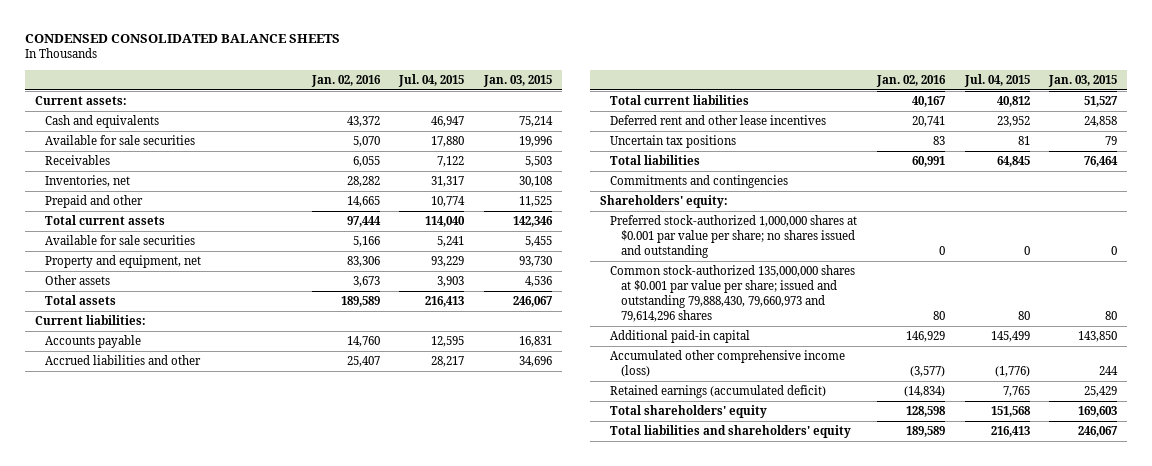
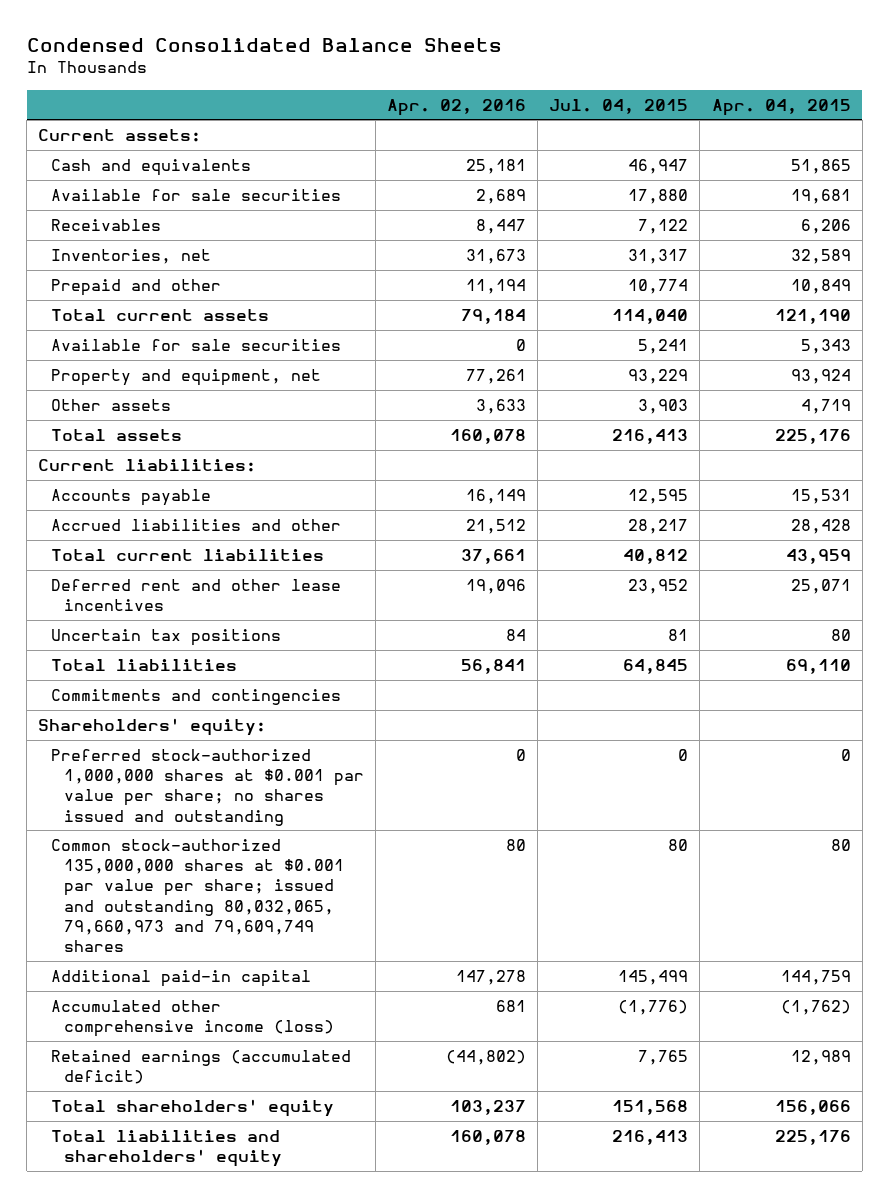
[25,33,341,43] CONDENSED CONSOLIDATED BALANCE SHEETS -> [26,37,502,52] Condensed Consolidated Balance Sheets
[310,74,381,87] Jan. 02, 2016 -> none
[482,74,552,87] Jan. 03, 2015 -> none
none -> [386,98,526,116] Apr. 02, 2016
none -> [711,98,851,116] Apr. 04, 2015
[610,265,856,322] Common stock-authorized 135,000,000 shares at $0.001 par value per share; issued and outstanding 79,888,430, 79,660,973 and 79,614,296 shares -> [51,839,344,953] Common stock-authorized 135,000,000 shares at $0.001 par value per share; issued and outstanding 80,032,065, 79,660,973 and 79,609,749 shares

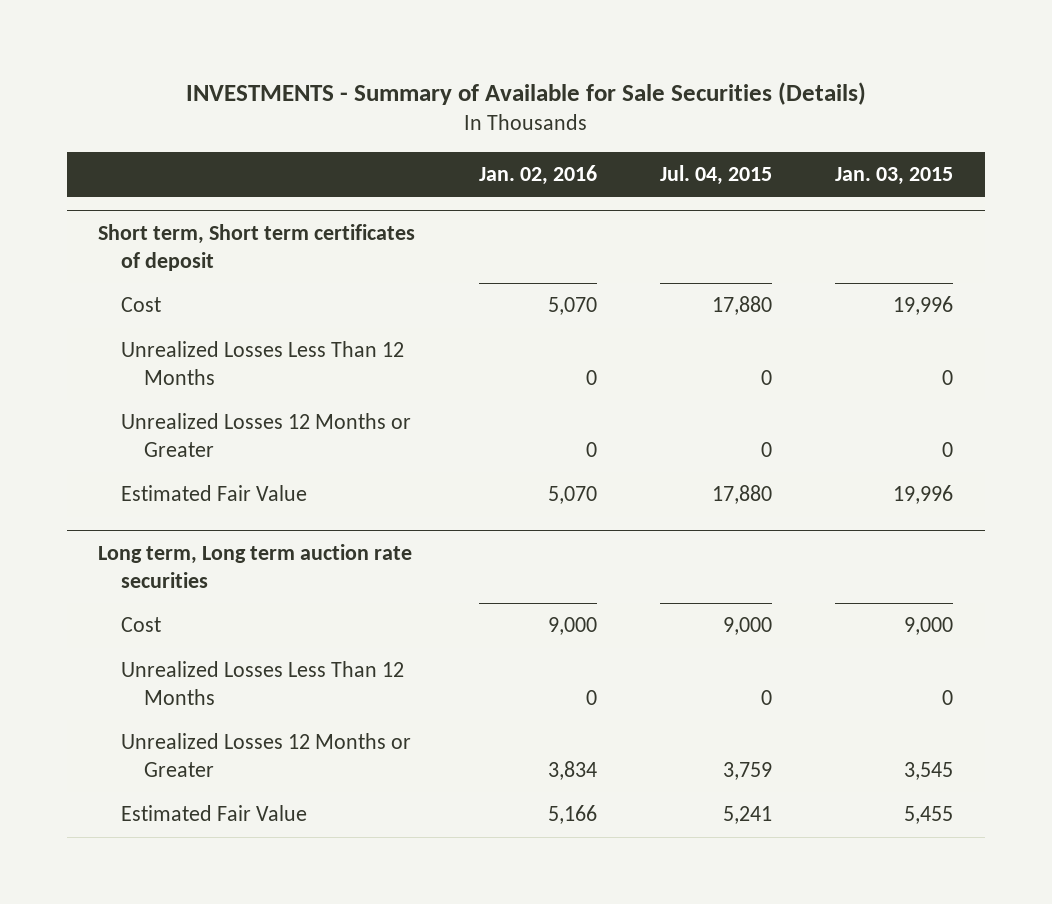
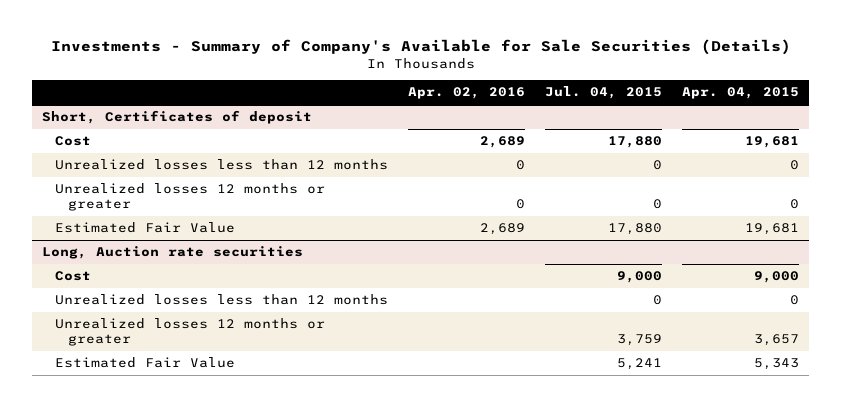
[185,81,866,105] INVESTMENTS - Summary of Available for Sale Securities (Details) -> [50,39,791,56] Investments - Summary of Company's Available for Sale Securities (Details)
[478,164,597,185] Jan. 02, 2016 -> none
[835,166,954,185] Jan. 03, 2015 -> none
none -> [408,87,526,100] Apr. 02, 2016
none -> [682,87,800,100] Apr. 04, 2015
[98,224,416,271] Short term, Short term certificates of deposit -> [42,110,313,125] Short, Certificates of deposit
[121,341,405,386] Unrealized Losses Less Than 12 Months -> [55,159,389,171] Unrealized losses less than 12 months
[121,413,412,458] Unrealized Losses 12 Months or Greater -> [55,183,326,212] Unrealized losses 12 months or greater
[98,544,413,588] Long term, Long term auction rate securities -> [42,246,304,260] Long, Auction rate securities
[121,661,405,706] Unrealized Losses Less Than 12 Months -> [55,294,389,306] Unrealized losses less than 12 months
[121,733,412,778] Unrealized Losses 12 Months or Greater -> [55,318,326,347] Unrealized losses 12 months or greater

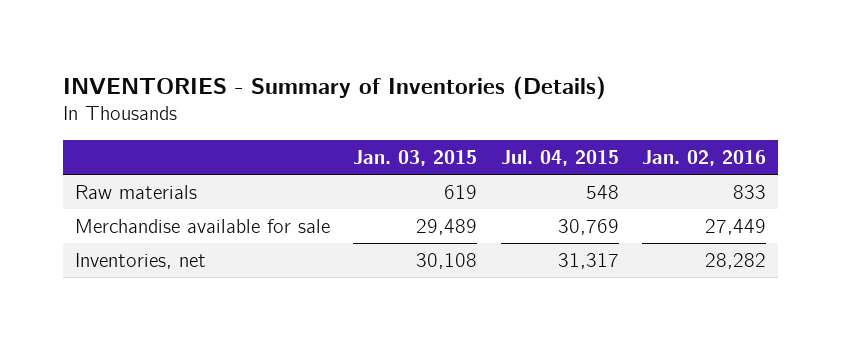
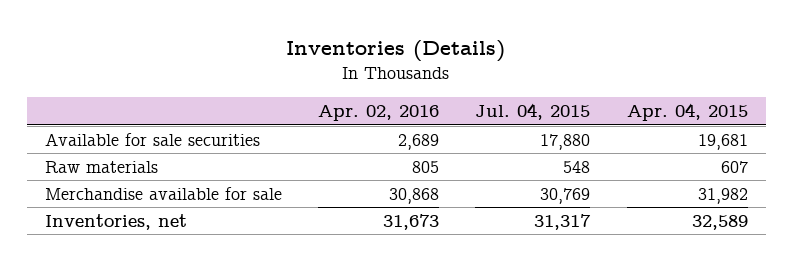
[63,75,607,100] INVENTORIES - Summary of Inventories (Details) -> [286,39,506,62] Inventories (Details)
[353,149,478,166] Jan. 03, 2015 -> none
[642,149,767,166] Jan. 02, 2016 -> none
none -> [318,105,440,122] Apr. 02, 2016
none -> [626,103,748,122] Apr. 04, 2015
none -> [44,132,260,146] Available for sale securities

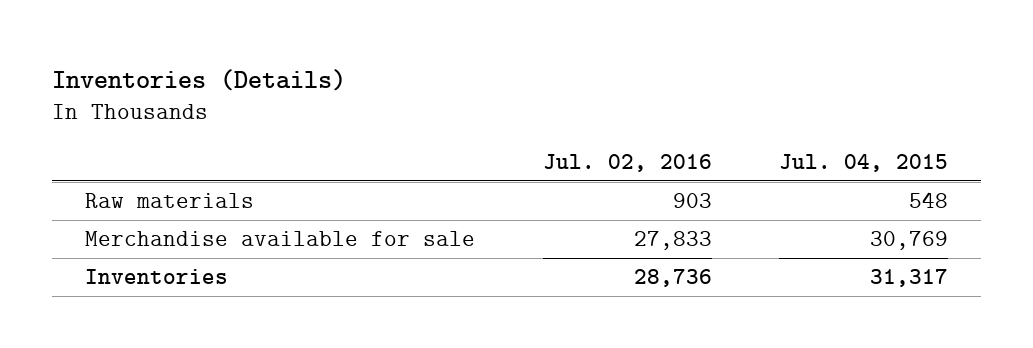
[318,105,440,122] Apr. 02, 2016 -> none
[626,103,748,122] Apr. 04, 2015 -> none
none -> [542,153,712,172] Jul. 02, 2016
[44,132,260,146] Available for sale securities -> none
[44,213,187,230] Inventories, net -> [85,269,229,285] Inventories

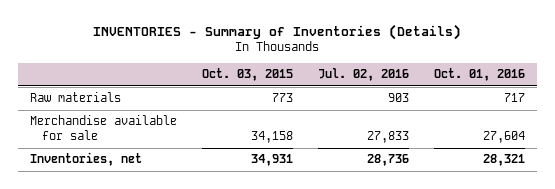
[51,68,346,91] Inventories (Details) -> [93,23,462,40] INVENTORIES - Summary of Inventories (Details)
[778,153,948,172] Jul. 04, 2015 -> none
none -> [202,68,294,82] Oct. 03, 2015
none -> [433,68,525,82] Oct. 01, 2016
[85,269,229,285] Inventories -> [30,152,143,167] Inventories, net

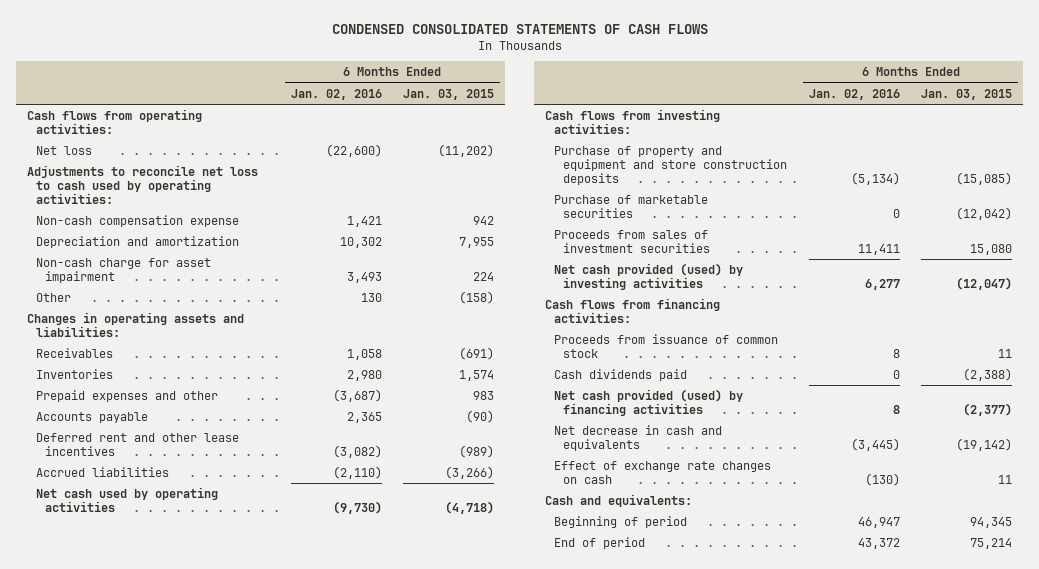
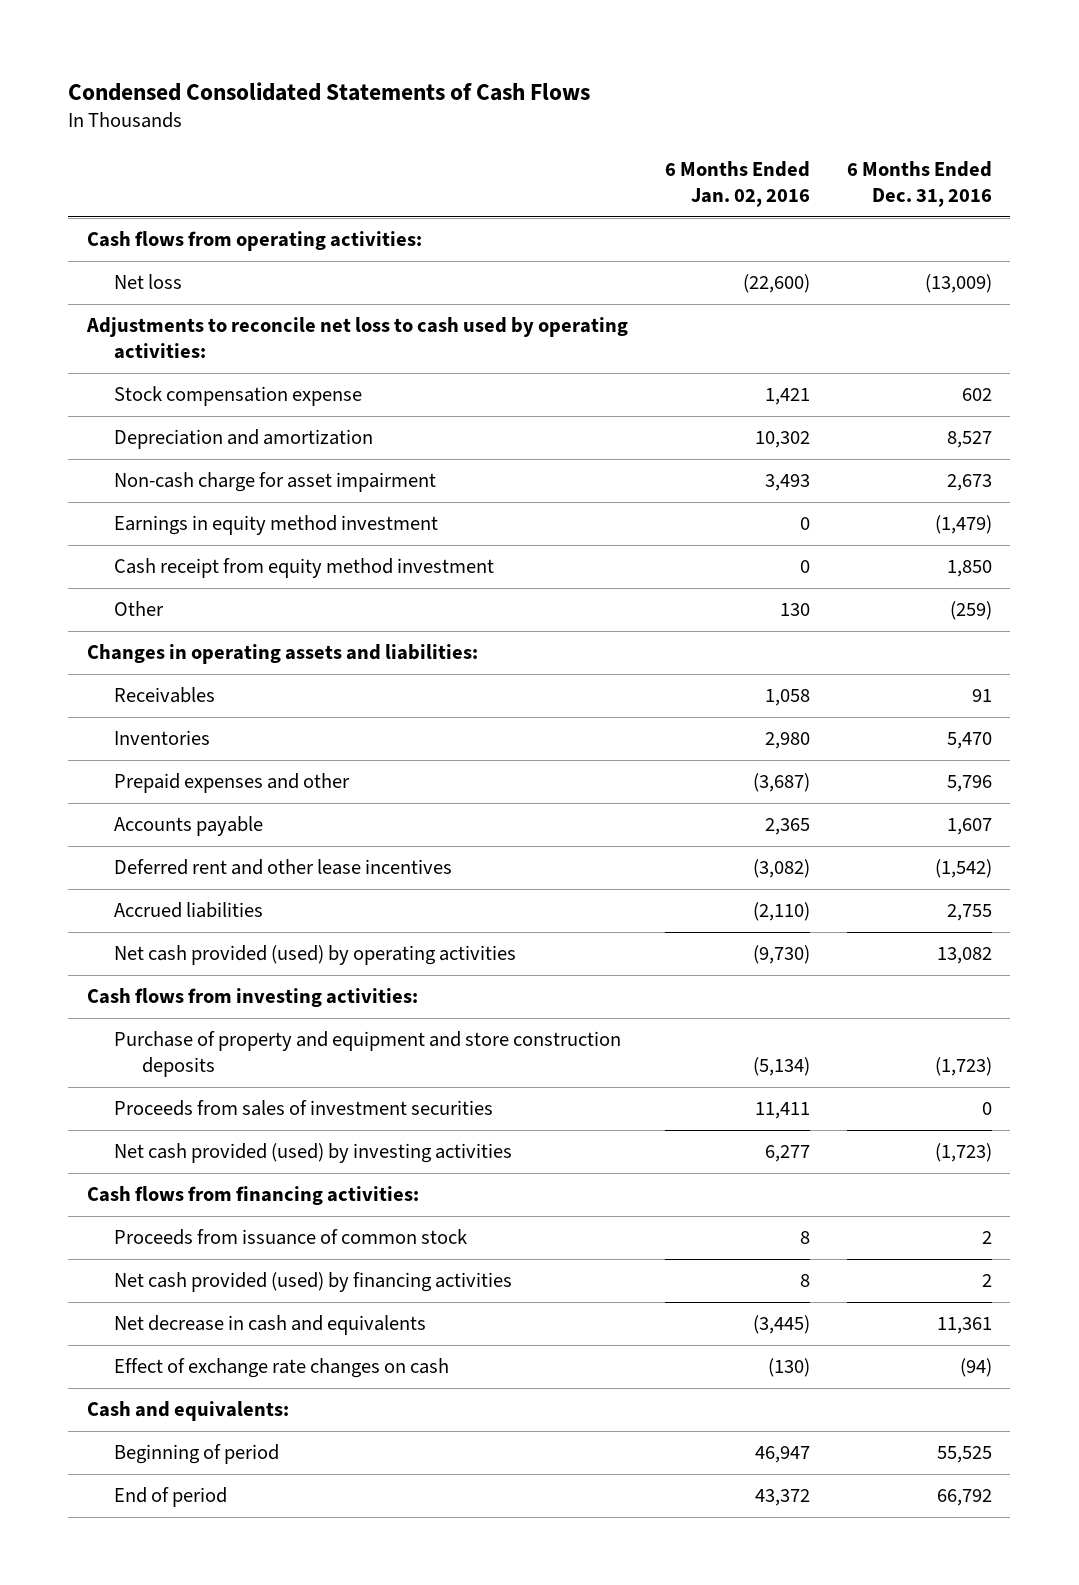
[331,23,708,34] CONDENSED CONSOLIDATED STATEMENTS OF CASH FLOWS -> [68,81,591,101] Condensed Consolidated Statements of Cash Flows
[403,88,495,100] Jan. 03, 2015 -> none
none -> [846,160,992,208] 6 Months Ended Dec. 31, 2016
[35,214,239,227] Non-cash compensation expense -> [114,385,363,406] Stock compensation expense
none -> [114,514,439,535] Earnings in equity method investment
none -> [114,557,495,578] Cash receipt from equity method investment
[35,486,218,512] Net cash used by operating activities -> [114,944,517,965] Net cash provided (used) by operating activities
[554,194,709,218] Purchase of marketable securities -> none
[554,368,688,381] Cash dividends paid -> none

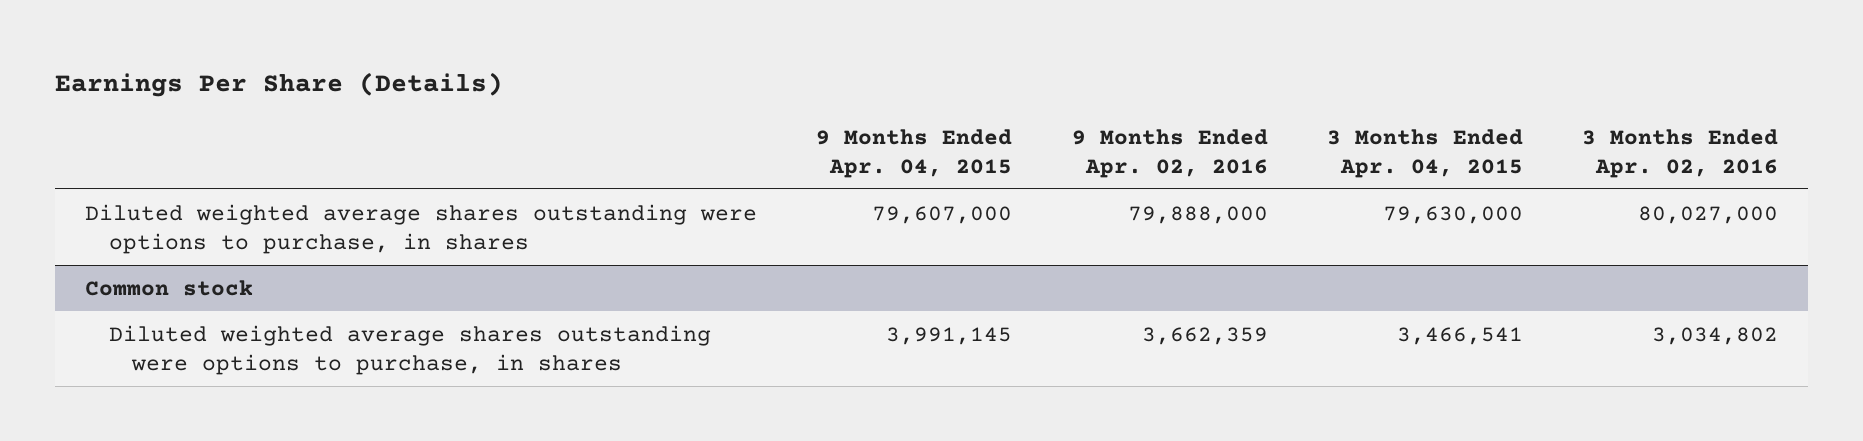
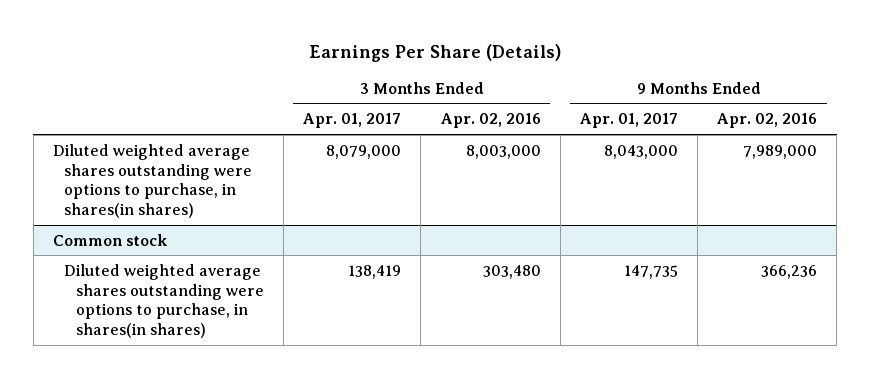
[816,128,1013,178] 9 Months Ended Apr. 04, 2015 -> none
[1327,128,1524,178] 3 Months Ended Apr. 04, 2015 -> none
none -> [303,113,402,129] Apr. 01, 2017
none -> [579,113,678,129] Apr. 01, 2017
[85,203,758,254] Diluted weighted average shares outstanding were options to purchase, in shares -> [52,143,253,219] Diluted weighted average shares outstanding were options to purchase, in shares(in shares)
[1127,205,1268,224] 79,888,000 -> [743,144,818,159] 7,989,000
[1638,205,1779,224] 80,027,000 -> [465,144,541,159] 8,003,000
[108,324,711,375] Diluted weighted average shares outstanding were options to purchase, in shares -> [64,263,264,339] Diluted weighted average shares outstanding were options to purchase, in shares(in shares)
[1141,326,1268,345] 3,662,359 -> [761,264,818,279] 366,236
[1652,326,1779,345] 3,034,802 -> [482,264,541,279] 303,480

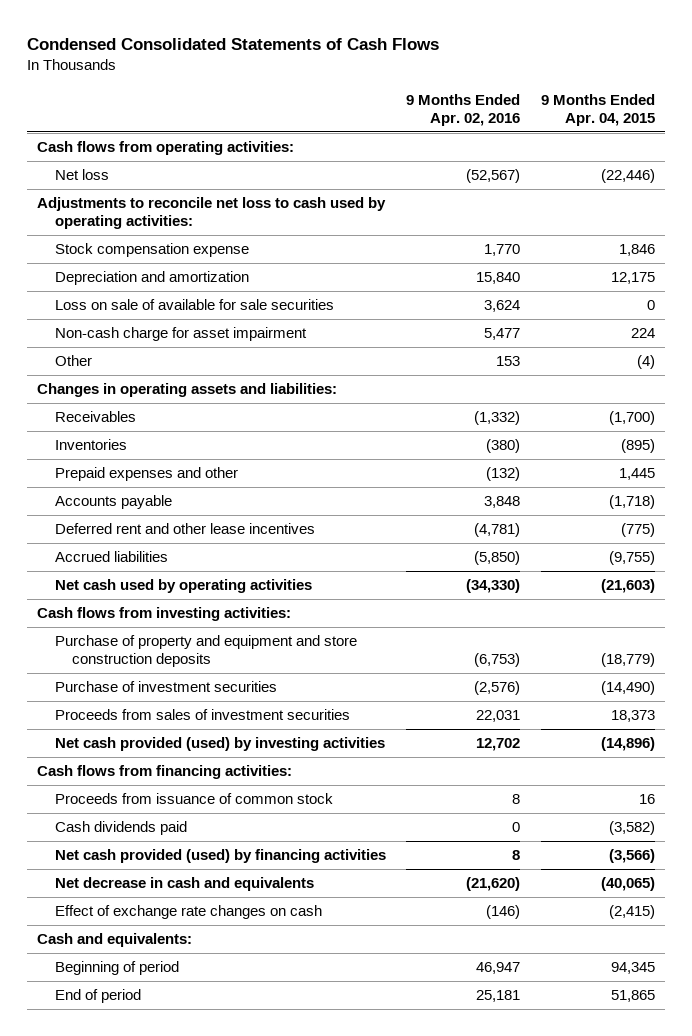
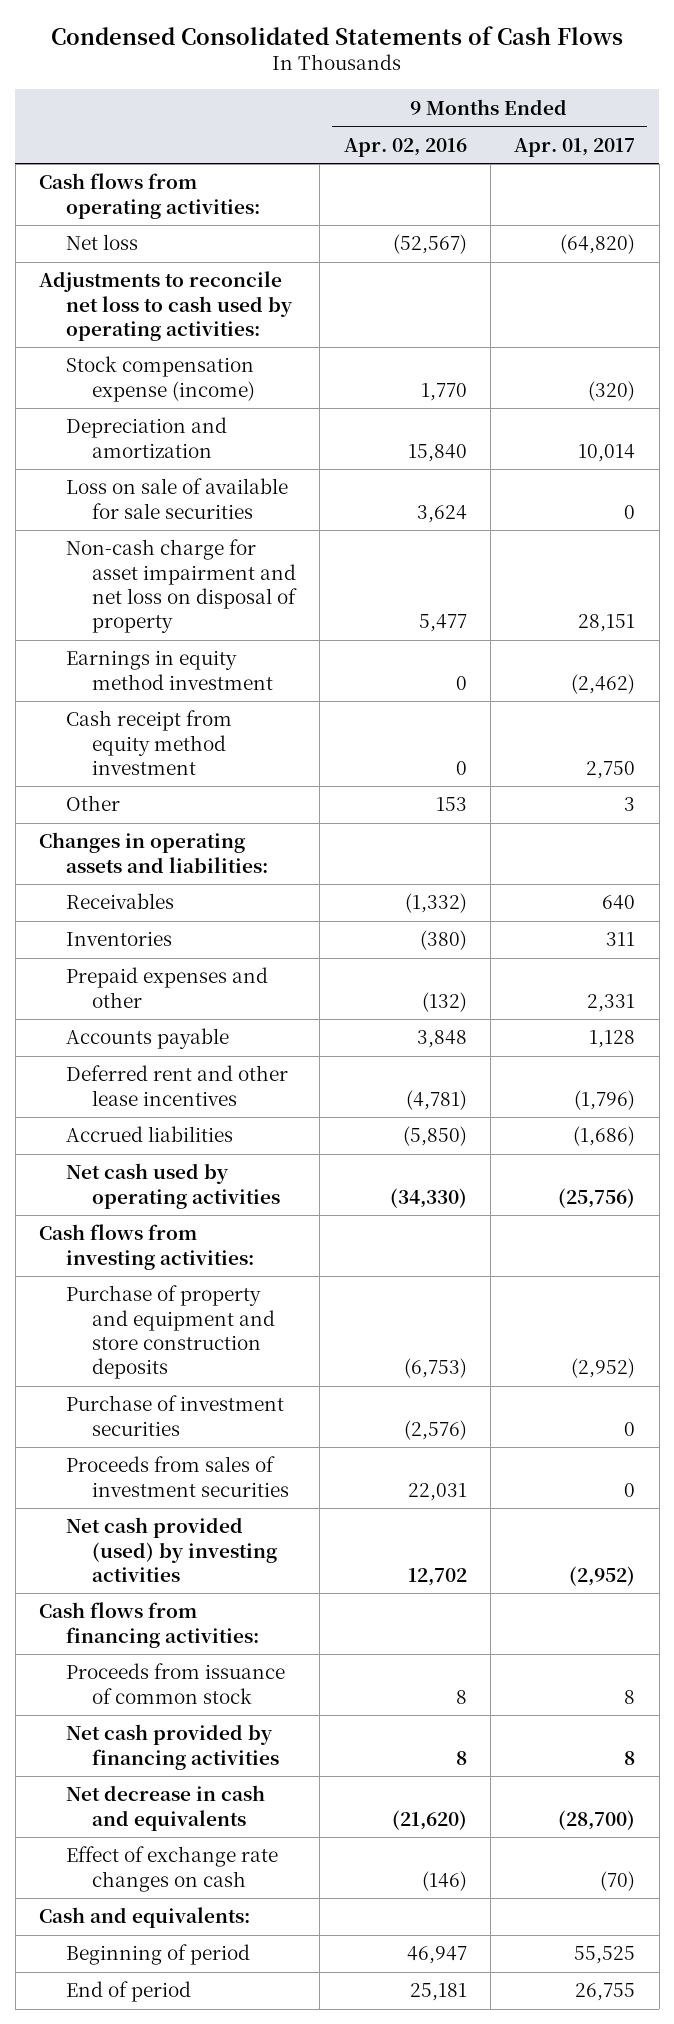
[540,93,655,126] 9 Months Ended Apr. 04, 2015 -> none
none -> [514,137,636,157] Apr. 01, 2017
[54,243,249,258] Stock compensation expense -> [65,356,256,402] Stock compensation expense (income)
[54,327,307,342] Non-cash charge for asset impairment -> [65,539,298,633] Non-cash charge for asset impairment and net loss on disposal of property
none -> [65,650,274,690] Earnings in equity method investment
none -> [65,710,232,775] Cash receipt from equity method investment
[54,821,187,836] Cash dividends paid -> none
[54,849,386,864] Net cash provided (used) by financing activities -> [65,1724,280,1770] Net cash provided by financing activities

